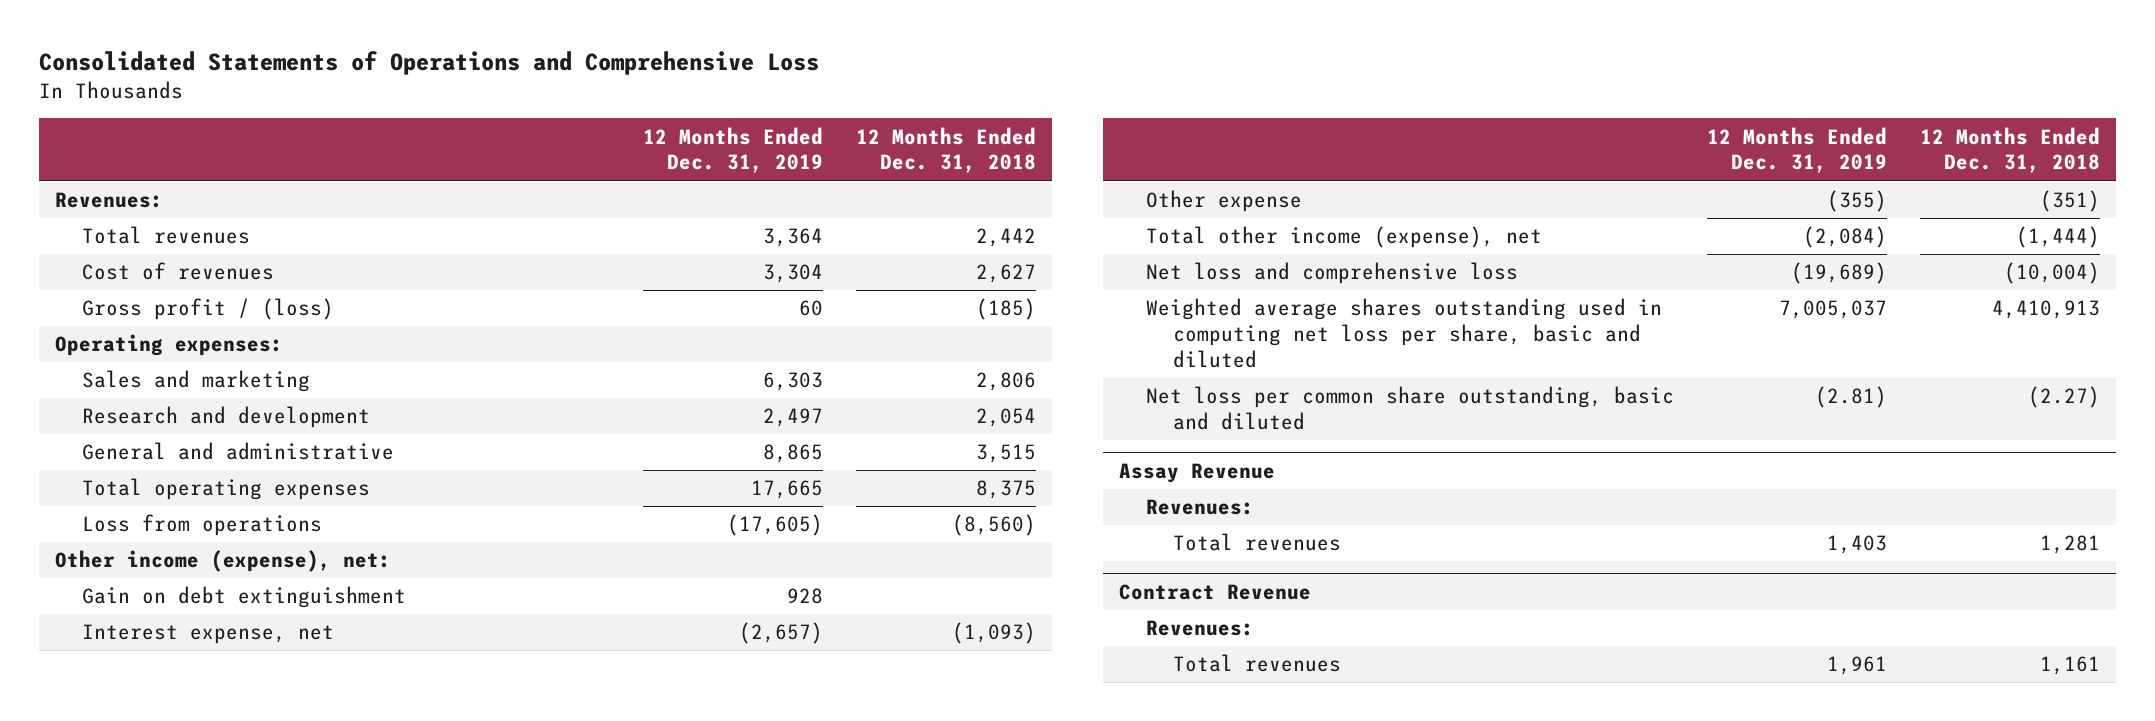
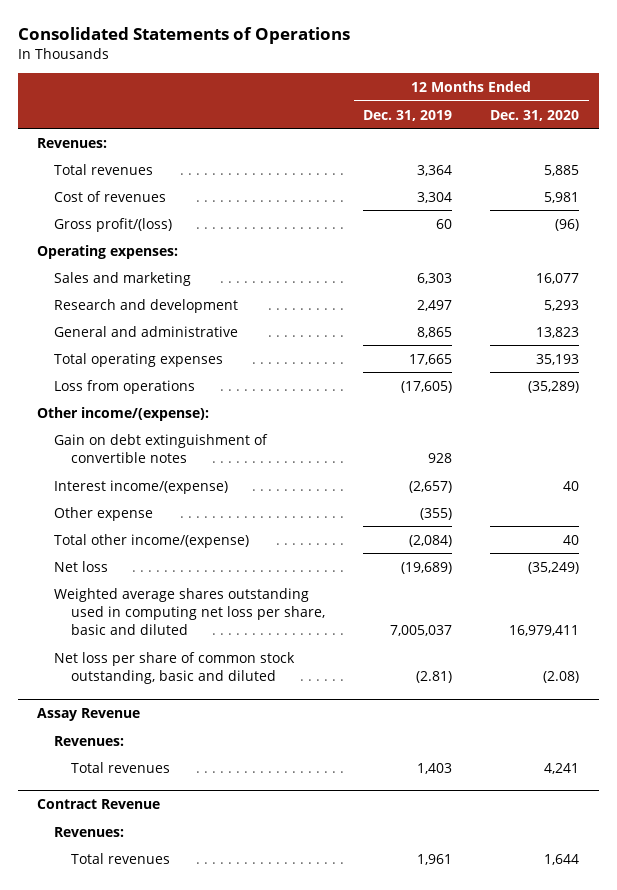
[38,51,819,76] Consolidated Statements of Operations and Comprehensive Loss -> [18,27,351,45] Consolidated Statements of Operations
[855,126,1036,174] 12 Months Ended Dec. 31, 2018 -> none
none -> [490,109,580,121] Dec. 31, 2020
[82,298,335,321] Gross profit / (loss) -> [54,217,173,232] Gross profit/(loss)
[55,550,392,573] Other income (expense), net: -> [37,406,210,421] Other income/(expense):
[82,586,407,609] Gain on debt extinguishment -> [54,433,269,464] Gain on debt extinguishment of convertible notes
[82,624,335,645] Interest expense, net -> [54,479,229,494] Interest income/(expense)
[1146,226,1543,249] Total other income (expense), net -> [54,533,250,548] Total other income/(expense)
[1146,262,1519,285] Net loss and comprehensive loss -> [54,560,109,572] Net loss
[1146,386,1675,431] Net loss per common share outstanding, basic and diluted -> [54,651,296,685] Net loss per share of common stock outstanding, basic and diluted

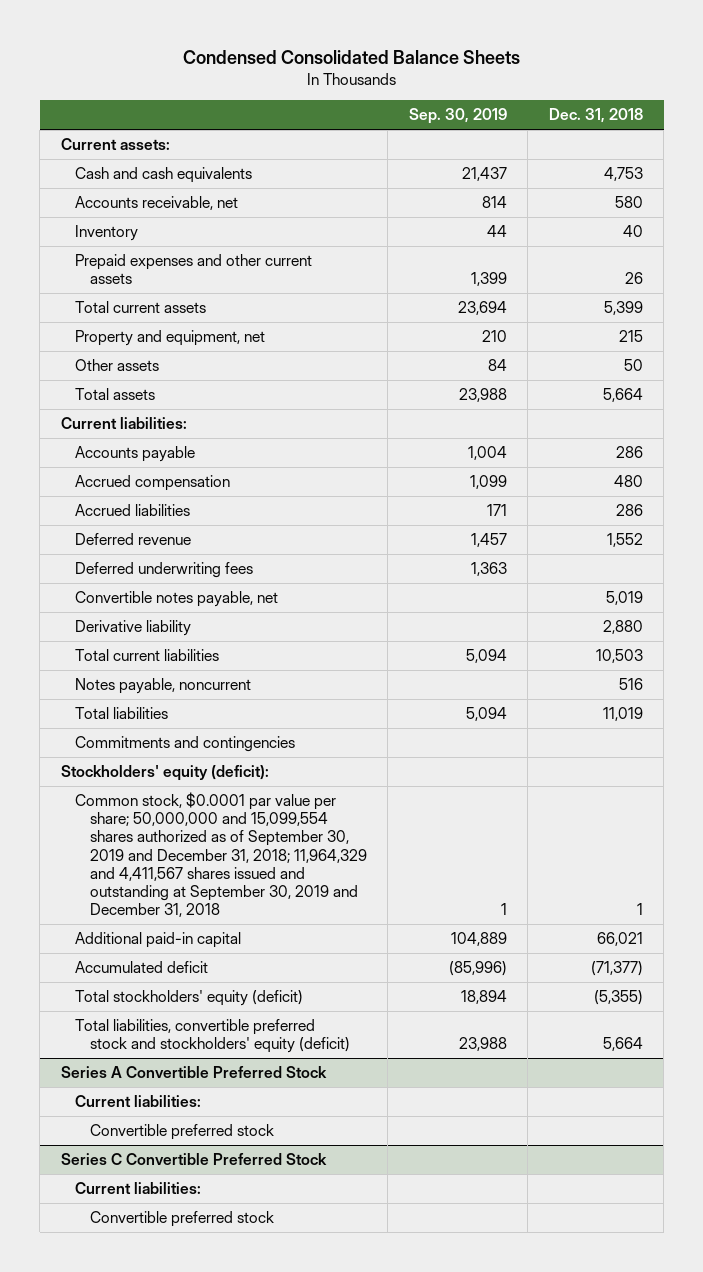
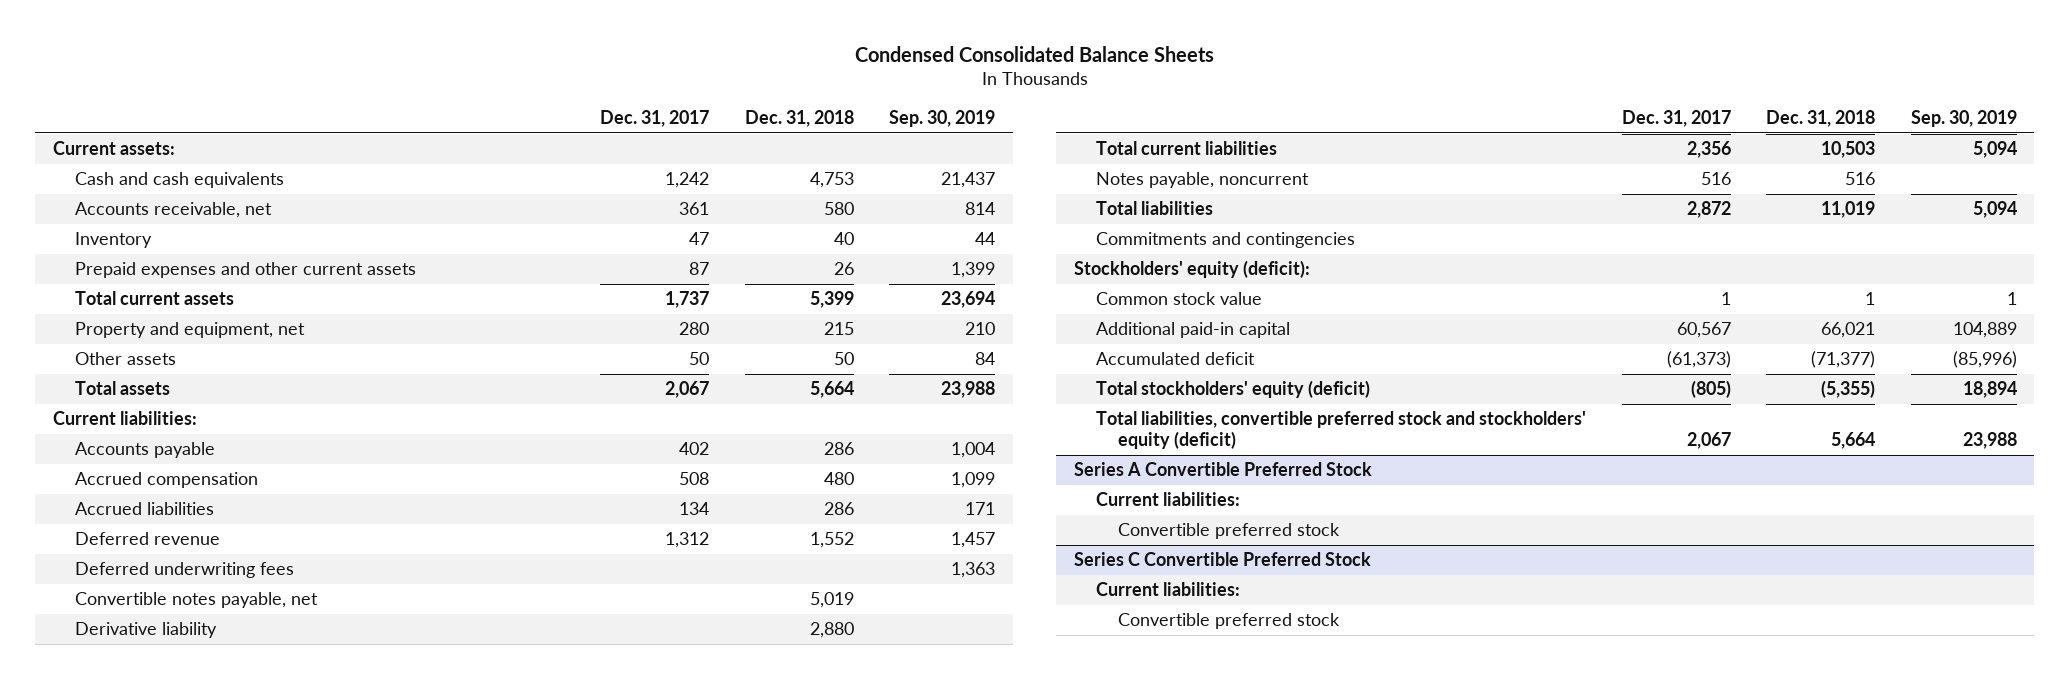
none -> [600,110,710,128] Dec. 31, 2017
[75,792,368,918] Common stock, $0.0001 par value per share; 50,000,000 and 15,099,554 shares authorized as of September 30, 2019 and December 31, 2018; 11,964,329 and 4,411,567 shares issued and outstanding at September 30, 2019 and December 31, 2018 -> [1096,292,1263,306] Common stock value

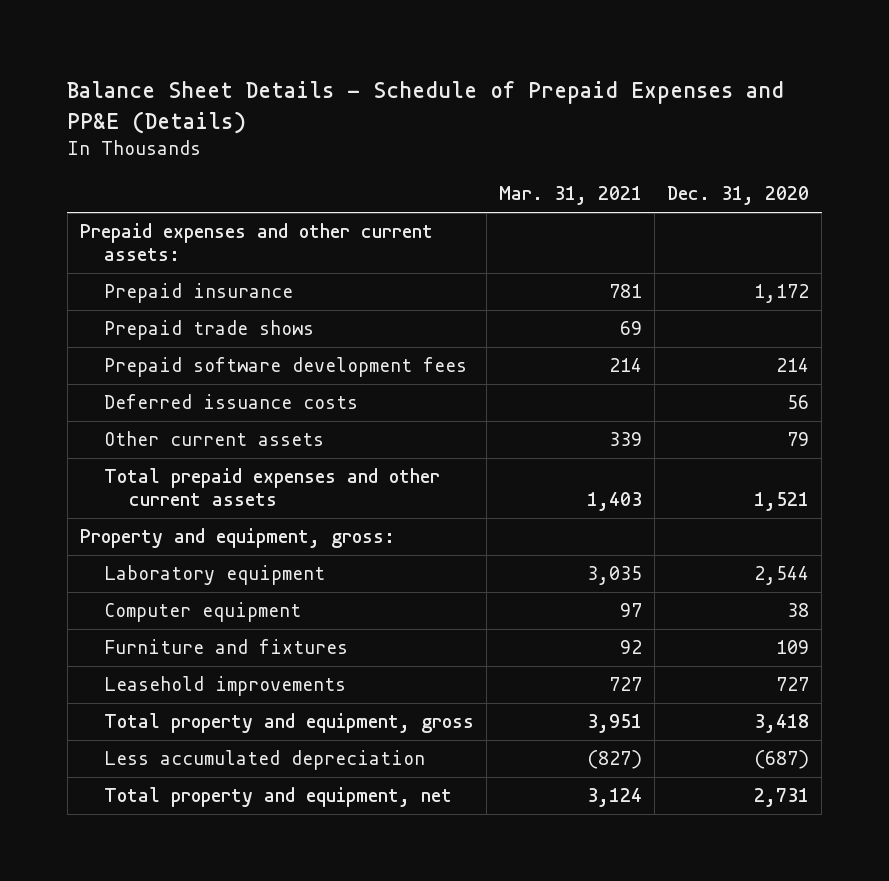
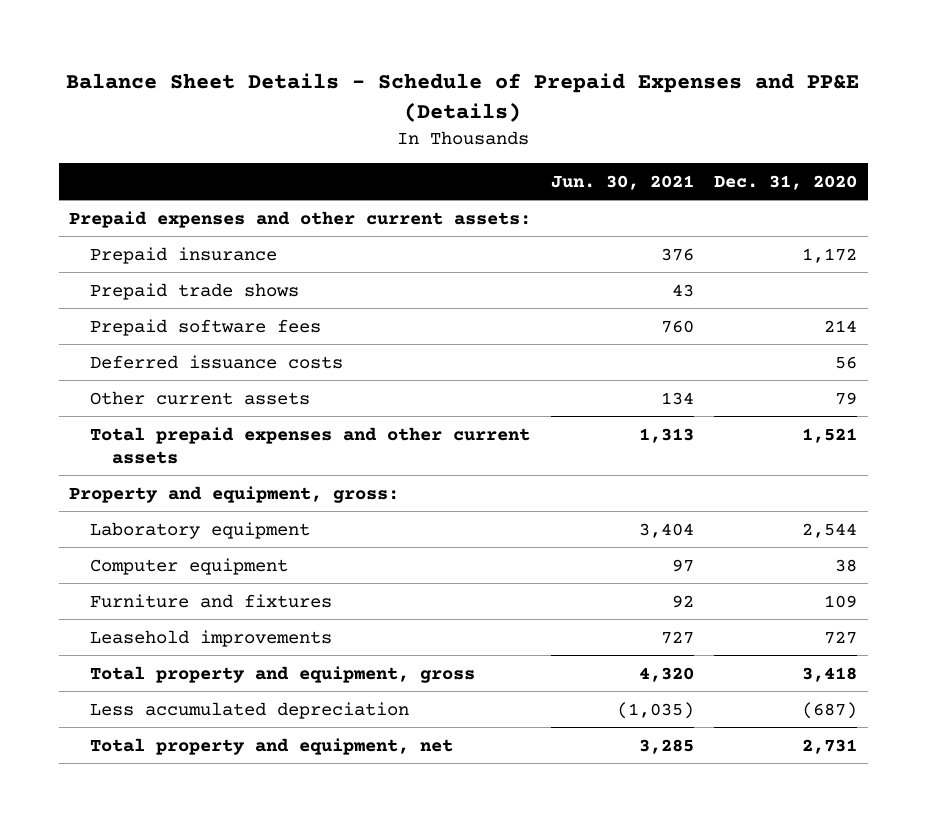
[499,186,643,206] Mar. 31, 2021 -> none
none -> [551,174,695,190] Jun. 30, 2021
[104,357,468,378] Prepaid software development fees -> [90,318,322,336] Prepaid software fees

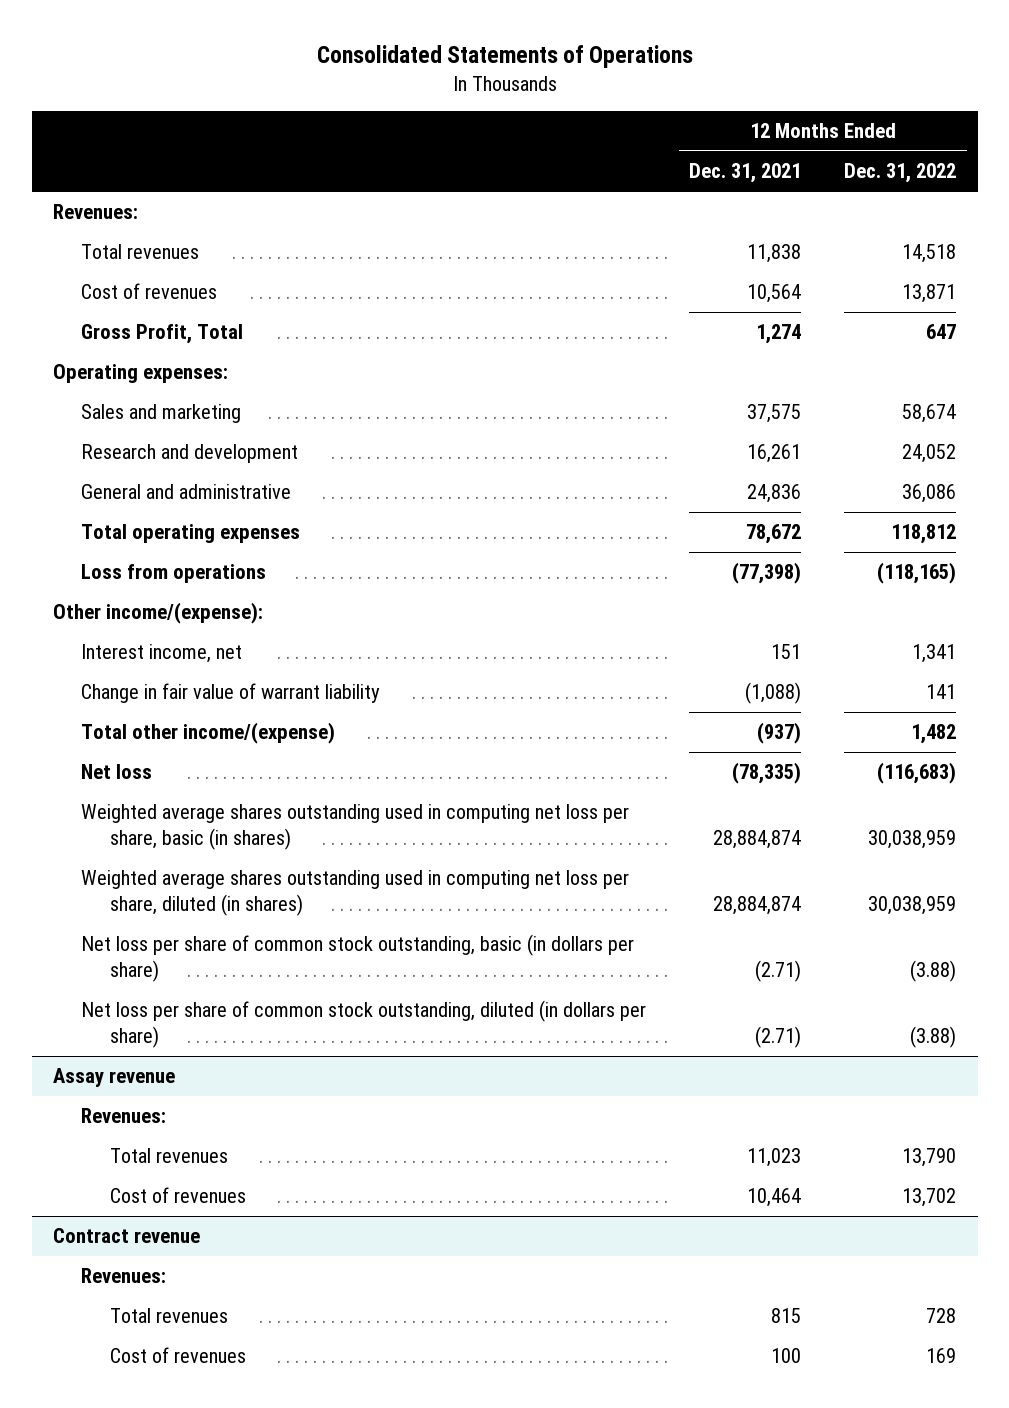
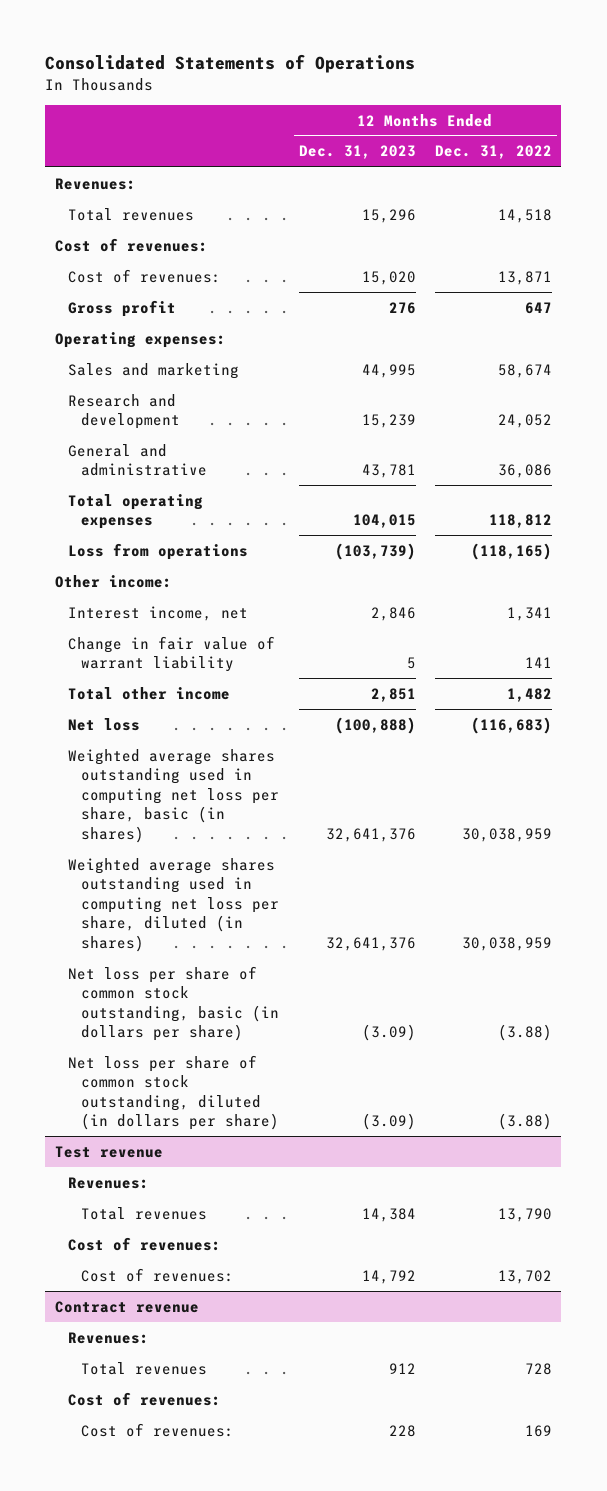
[689,163,802,184] Dec. 31, 2021 -> none
none -> [298,145,416,160] Dec. 31, 2023
none -> [54,237,208,252] Cost of revenues:
[81,283,218,300] Cost of revenues -> [68,268,222,283] Cost of revenues:
[81,324,244,345] Gross Profit, Total -> [68,299,177,317] Gross profit
[52,602,263,625] Other income/(expense): -> [54,574,172,588] Other income:
[81,722,336,745] Total other income/(expense) -> [68,686,231,700] Total other income
[52,1068,175,1088] Assay revenue -> none
none -> [54,1145,163,1158] Test revenue
none -> [68,1236,222,1251] Cost of revenues:
[109,1187,246,1204] Cost of revenues -> [81,1267,235,1282] Cost of revenues:
none -> [68,1391,222,1406] Cost of revenues:
[109,1347,246,1364] Cost of revenues -> [81,1422,235,1437] Cost of revenues:

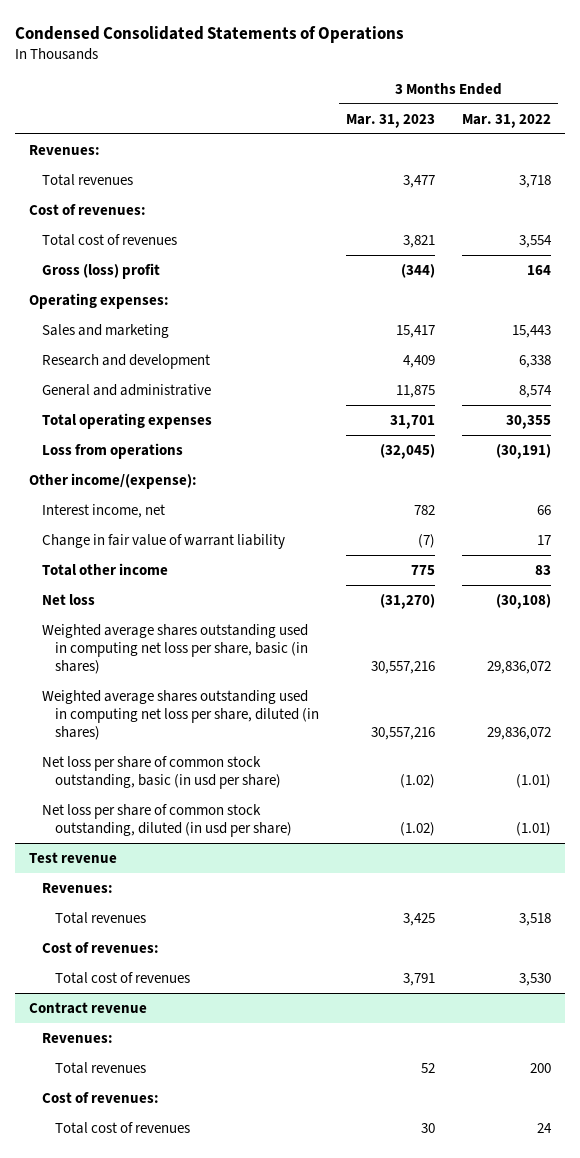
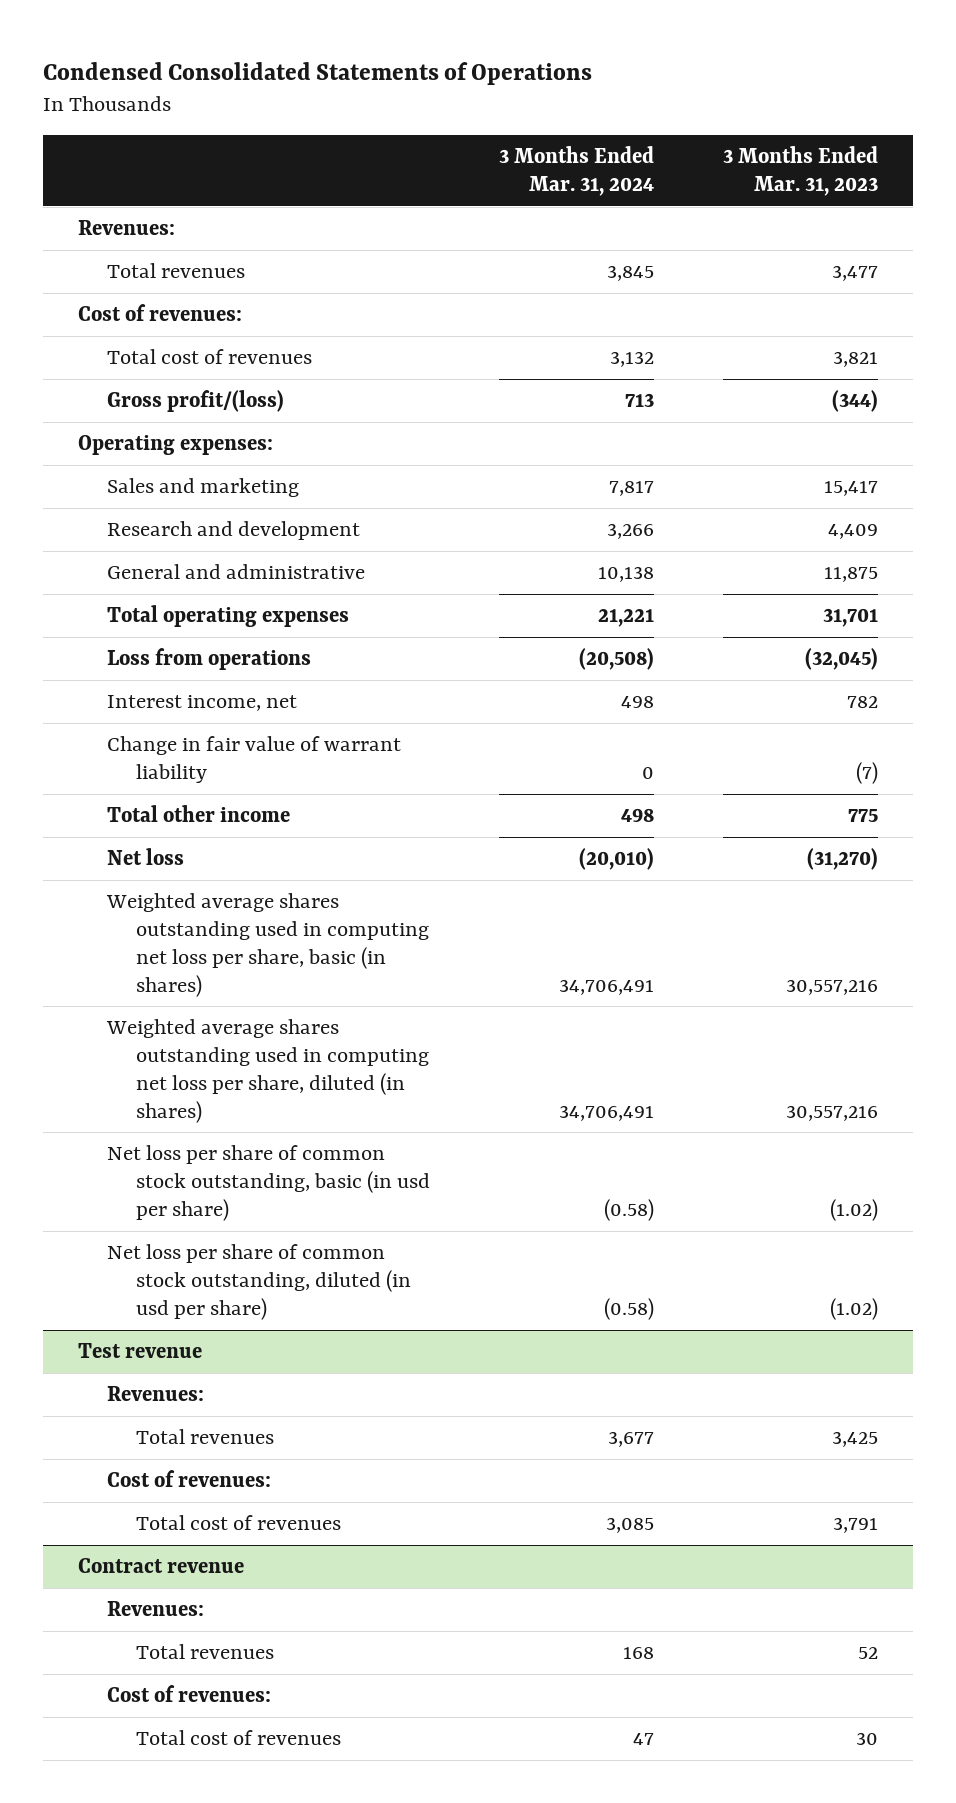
[462,113,552,128] Mar. 31, 2022 -> none
none -> [499,146,655,196] 3 Months Ended Mar. 31, 2024
[41,262,160,279] Gross (loss) profit -> [106,390,284,413] Gross profit/(loss)
[29,472,198,489] Other income/(expense): -> none

